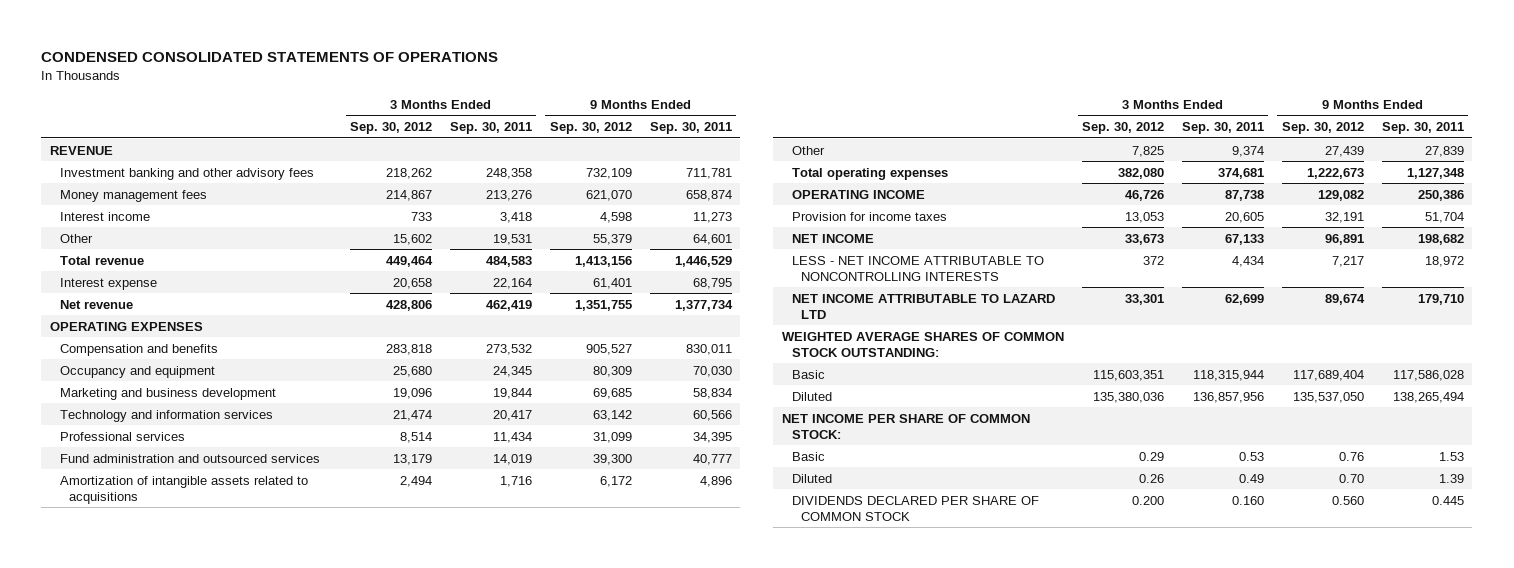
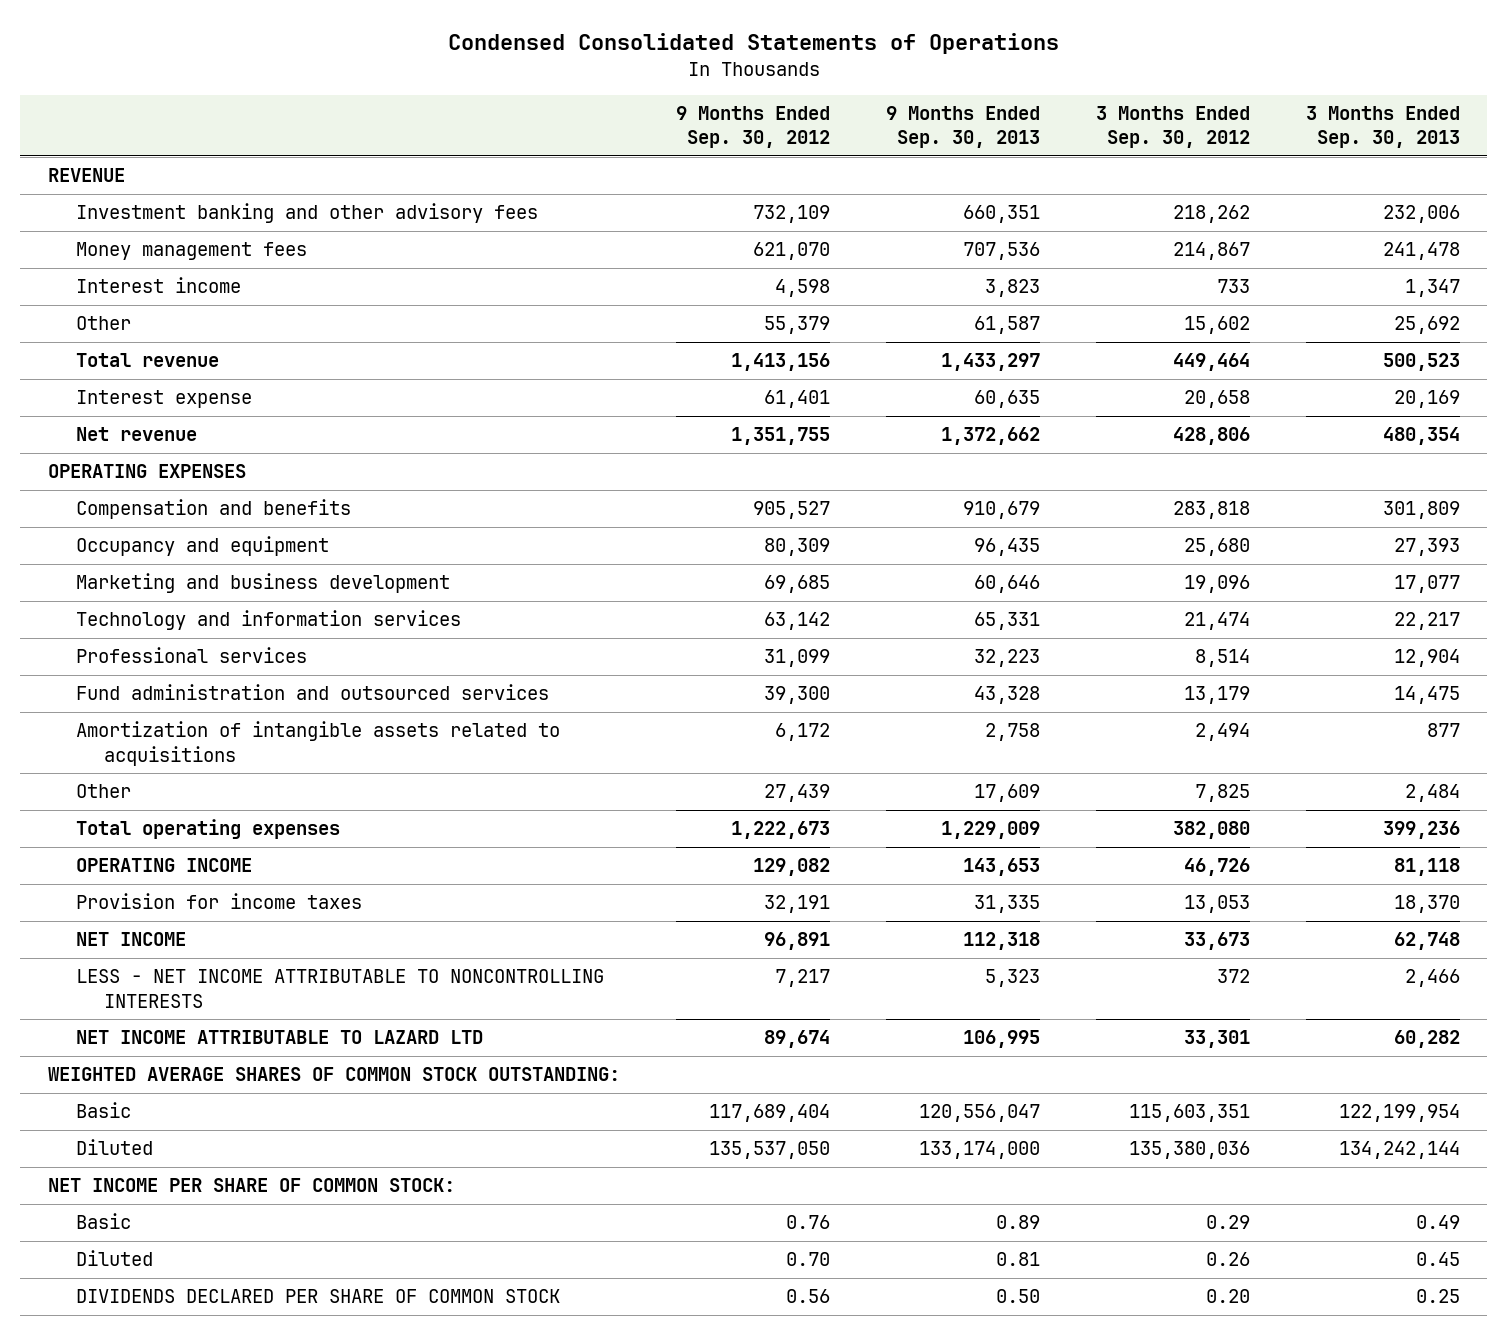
[41,51,499,62] CONDENSED CONSOLIDATED STATEMENTS OF OPERATIONS -> [447,32,1059,54] Condensed Consolidated Statements of Operations
[449,122,532,135] Sep. 30, 2011 -> none
[649,122,732,135] Sep. 30, 2011 -> none
none -> [885,106,1040,149] 9 Months Ended Sep. 30, 2013
none -> [1305,106,1460,149] 3 Months Ended Sep. 30, 2013
[1132,495,1165,505] 0.200 -> [1205,1289,1250,1304] 0.20
[1331,495,1364,505] 0.560 -> [786,1289,831,1304] 0.56

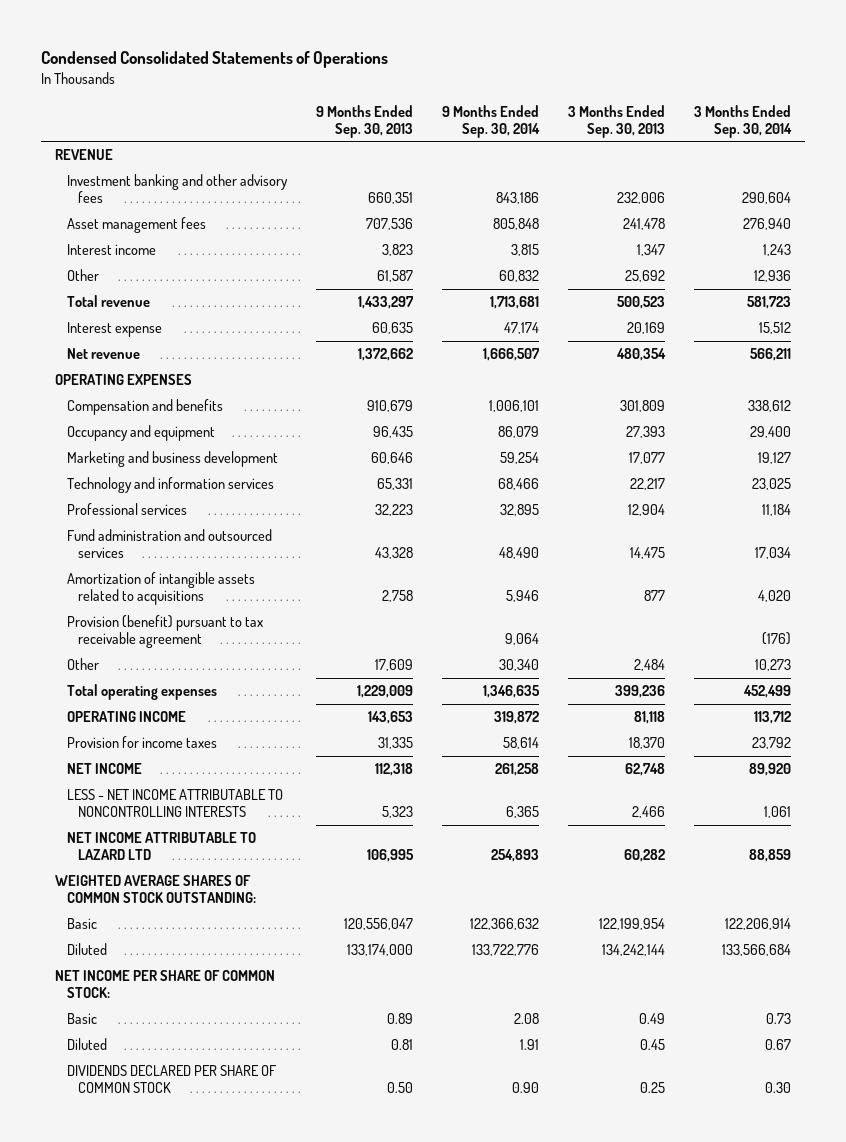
[676,106,831,149] 9 Months Ended Sep. 30, 2012 -> none
[1095,106,1250,149] 3 Months Ended Sep. 30, 2012 -> none
none -> [441,104,540,138] 9 Months Ended Sep. 30, 2014
none -> [693,104,792,138] 3 Months Ended Sep. 30, 2014
[76,242,308,261] Money management fees -> [66,217,206,234] Asset management fees
none -> [66,615,263,649] Provision (benefit) pursuant to tax receivable agreement

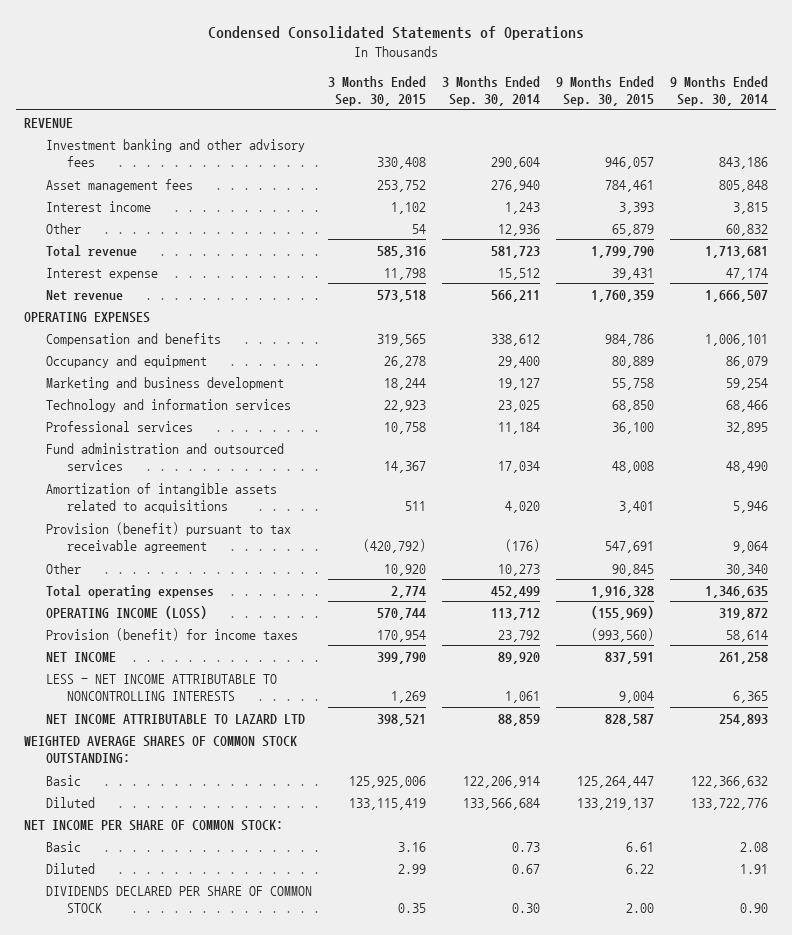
[315,104,413,138] 9 Months Ended Sep. 30, 2013 -> none
[567,104,665,138] 3 Months Ended Sep. 30, 2013 -> none
none -> [327,75,426,107] 3 Months Ended Sep. 30, 2015
none -> [556,75,655,107] 9 Months Ended Sep. 30, 2015
[66,711,186,723] OPERATING INCOME -> [45,605,207,619] OPERATING INCOME (LOSS)
[66,736,217,749] Provision for income taxes -> [45,627,298,641] Provision (benefit) for income taxes

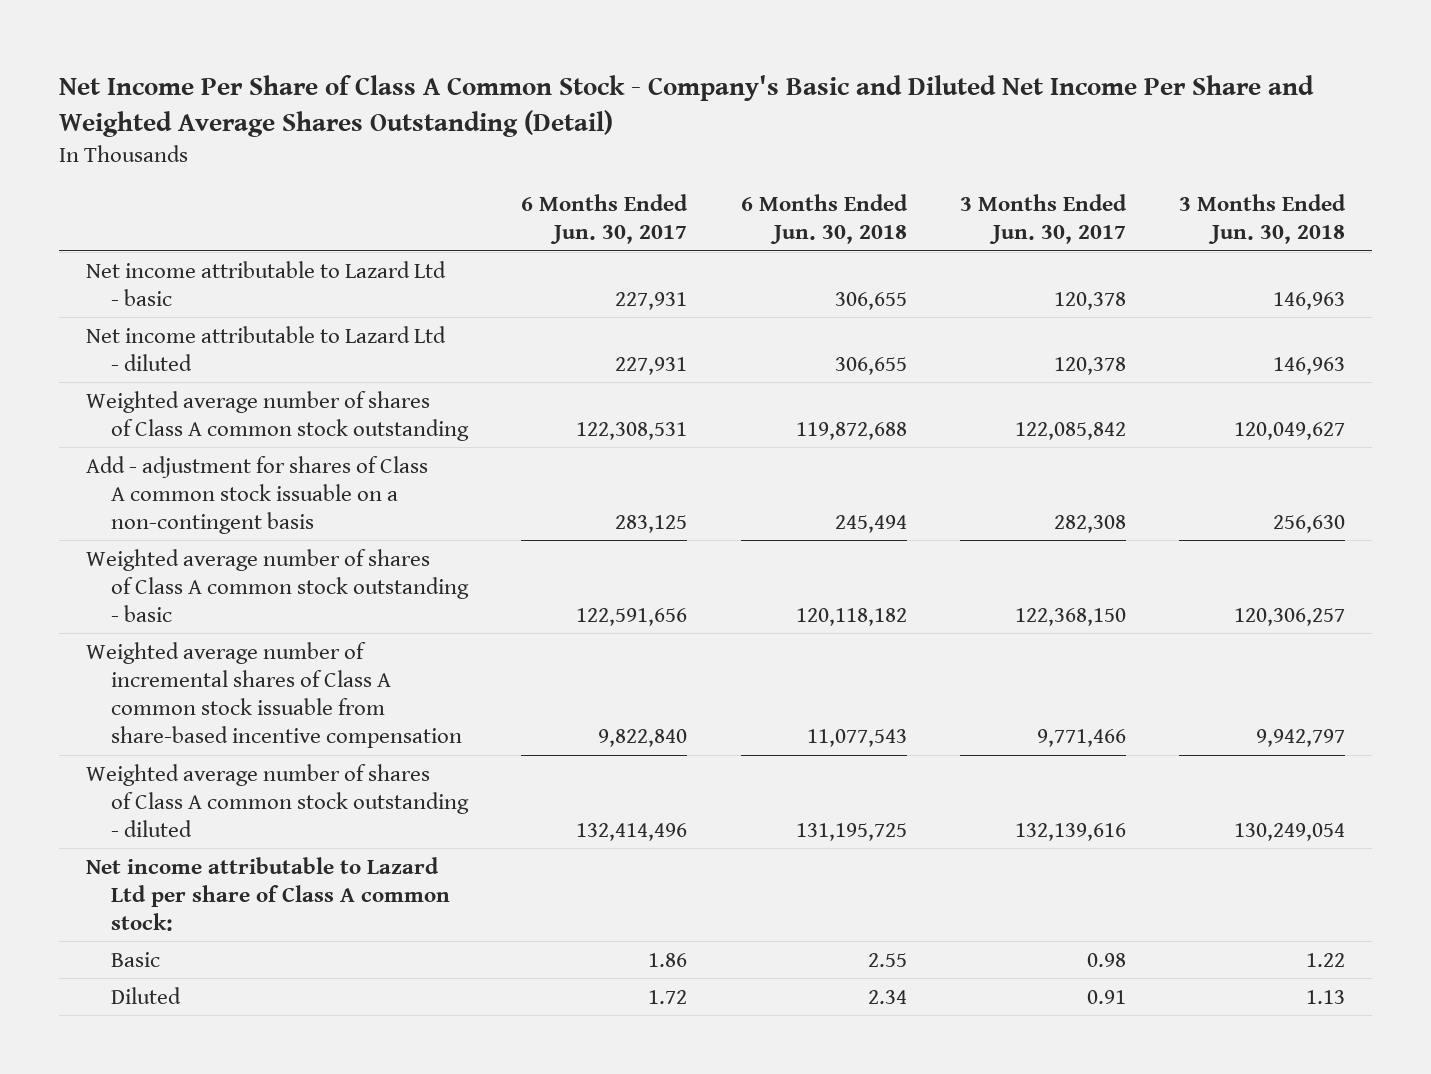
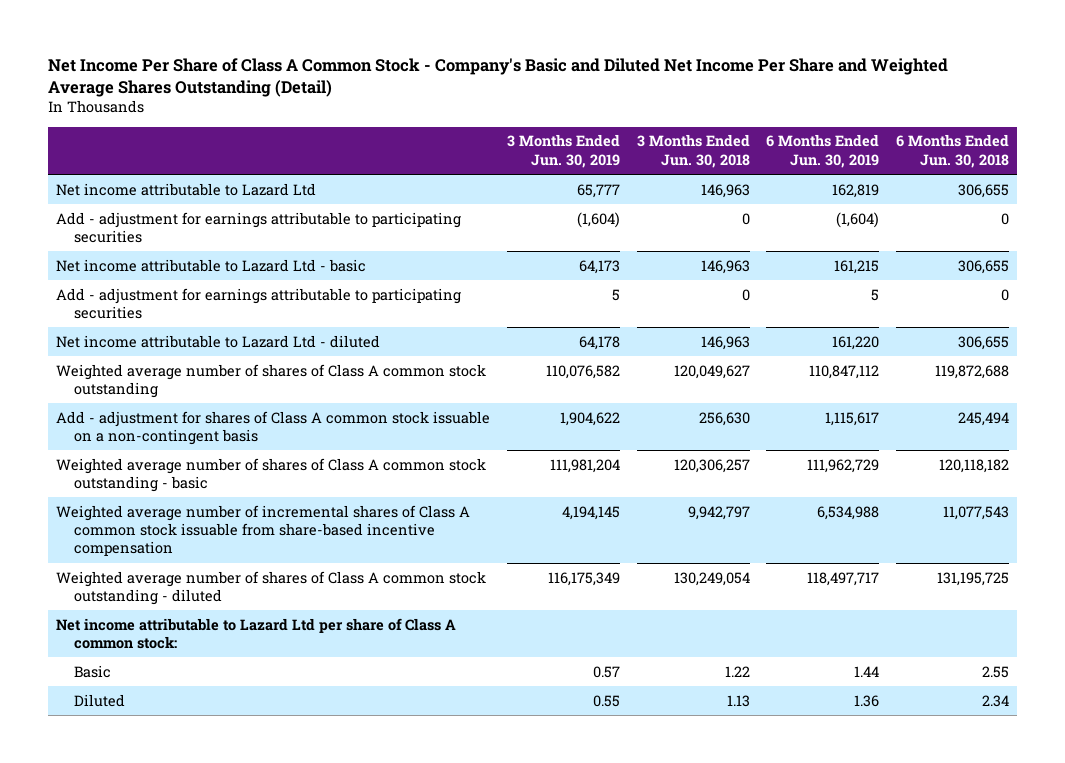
[521,194,689,245] 6 Months Ended Jun. 30, 2017 -> none
[959,194,1127,245] 3 Months Ended Jun. 30, 2017 -> none
none -> [507,134,621,168] 3 Months Ended Jun. 30, 2019
none -> [766,134,880,168] 6 Months Ended Jun. 30, 2019
none -> [56,182,317,196] Net income attributable to Lazard Ltd
none -> [56,211,462,244] Add - adjustment for earnings attributable to participating securities
none -> [56,287,462,320] Add - adjustment for earnings attributable to participating securities

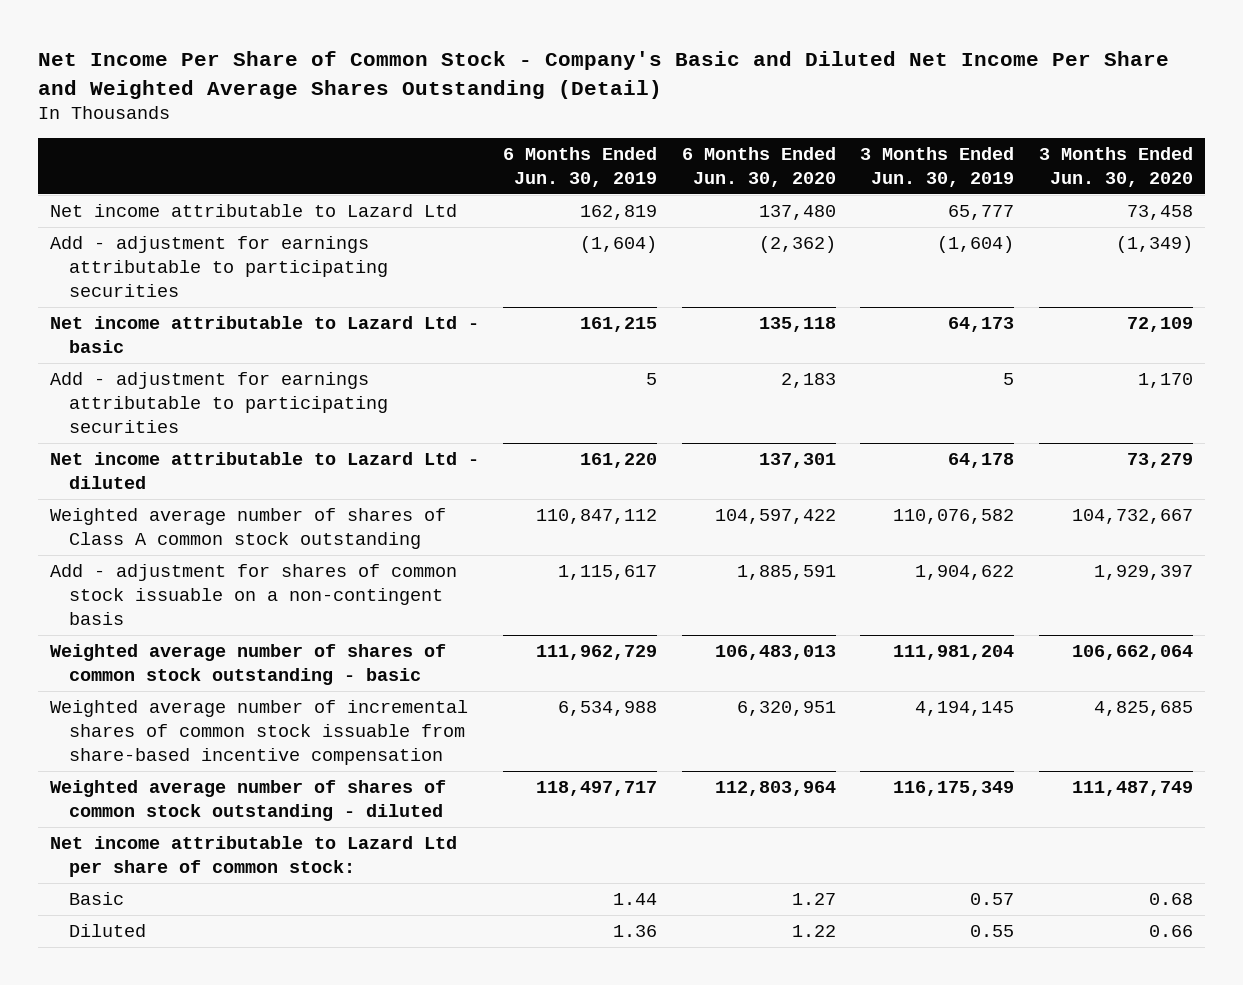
[48,57,949,97] Net Income Per Share of Class A Common Stock - Company's Basic and Diluted Net Income Per Share and Weighted Average Shares Outstanding (Detail) -> [37,51,1169,99] Net Income Per Share of Common Stock - Company's Basic and Diluted Net Income Per Share and Weighted Average Shares Outstanding (Detail)
[636,134,750,168] 3 Months Ended Jun. 30, 2018 -> none
[895,134,1009,168] 6 Months Ended Jun. 30, 2018 -> none
none -> [681,147,836,187] 6 Months Ended Jun. 30, 2020
none -> [1038,147,1193,187] 3 Months Ended Jun. 30, 2020
[56,410,491,446] Add - adjustment for shares of Class A common stock issuable on a non-contingent basis -> [49,564,457,625] Add - adjustment for shares of common stock issuable on a non-contingent basis
[56,457,487,493] Weighted average number of shares of Class A common stock outstanding - basic -> [49,644,446,685] Weighted average number of shares of common stock outstanding - basic
[56,504,471,557] Weighted average number of incremental shares of Class A common stock issuable from share-based incentive compensation -> [49,700,468,765] Weighted average number of incremental shares of common stock issuable from share-based incentive compensation
[56,570,487,606] Weighted average number of shares of Class A common stock outstanding - diluted -> [49,780,446,821] Weighted average number of shares of common stock outstanding - diluted
[56,617,457,650] Net income attributable to Lazard Ltd per share of Class A common stock: -> [49,836,457,877] Net income attributable to Lazard Ltd per share of common stock:

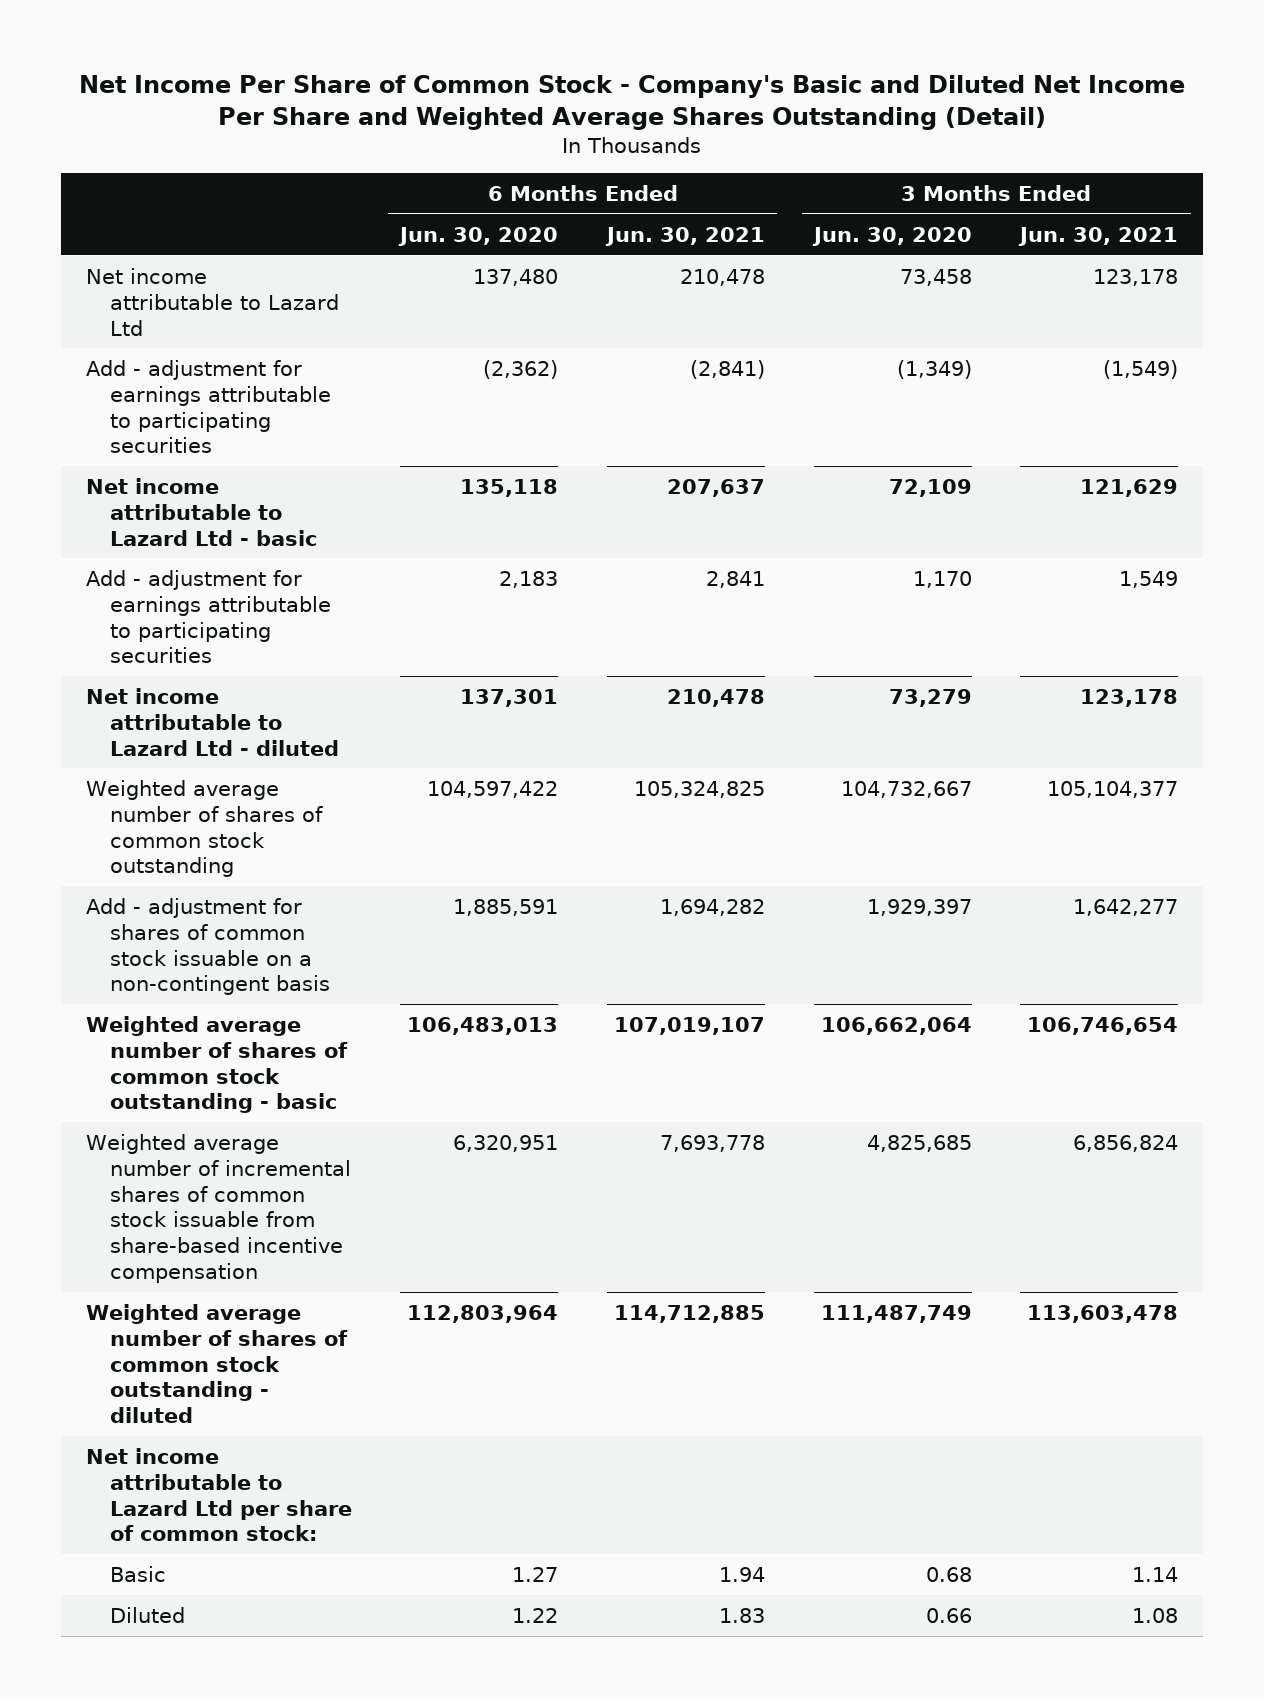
[503,147,658,187] 6 Months Ended Jun. 30, 2019 -> none
[860,147,1015,187] 3 Months Ended Jun. 30, 2019 -> none
none -> [605,226,766,246] Jun. 30, 2021
none -> [1018,226,1179,246] Jun. 30, 2021
[49,508,446,549] Weighted average number of shares of Class A common stock outstanding -> [85,779,323,878] Weighted average number of shares of common stock outstanding

